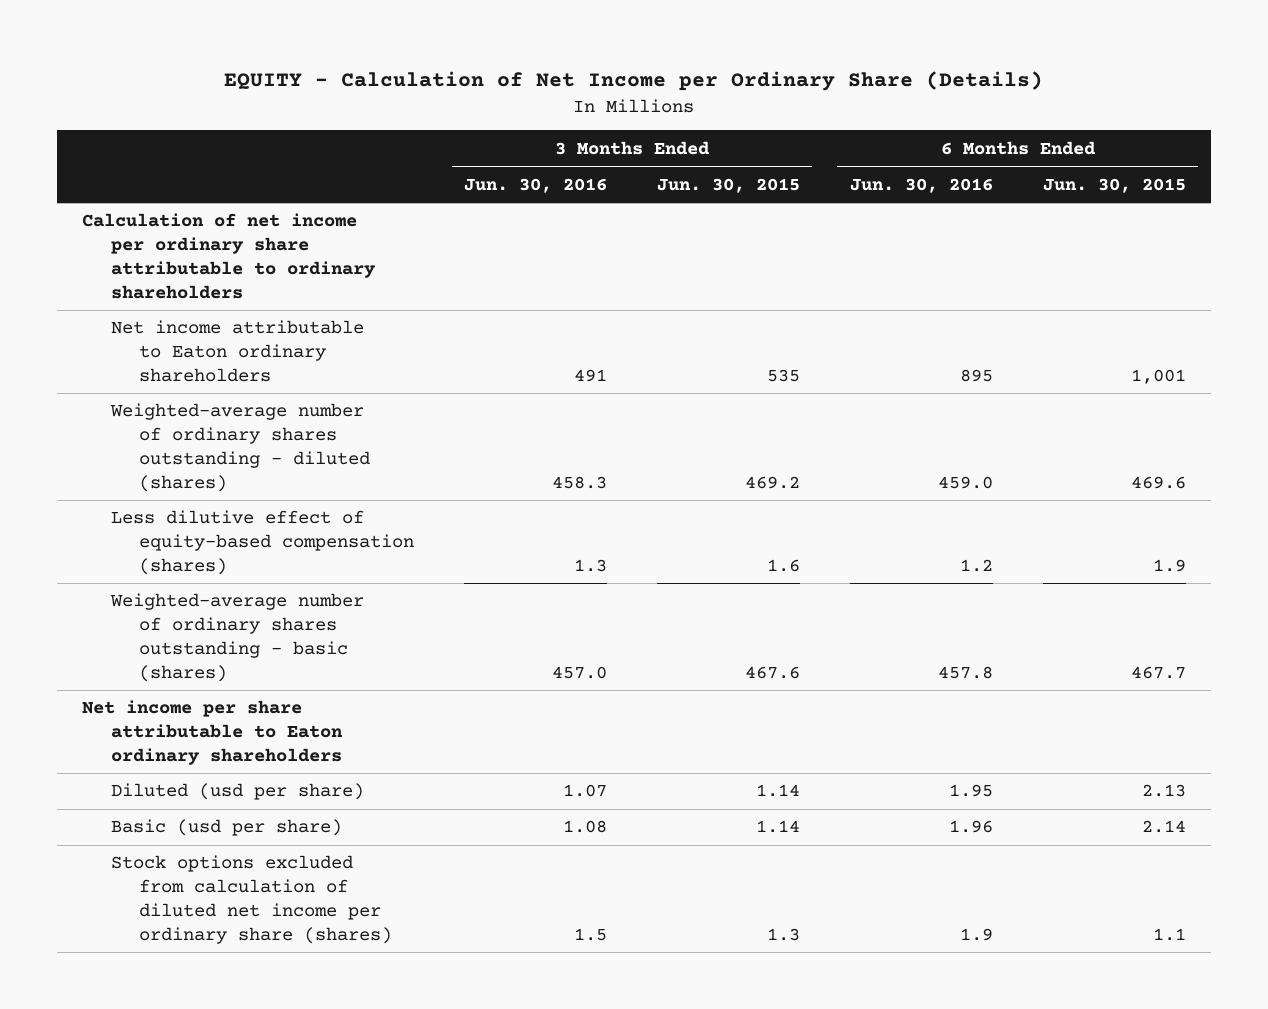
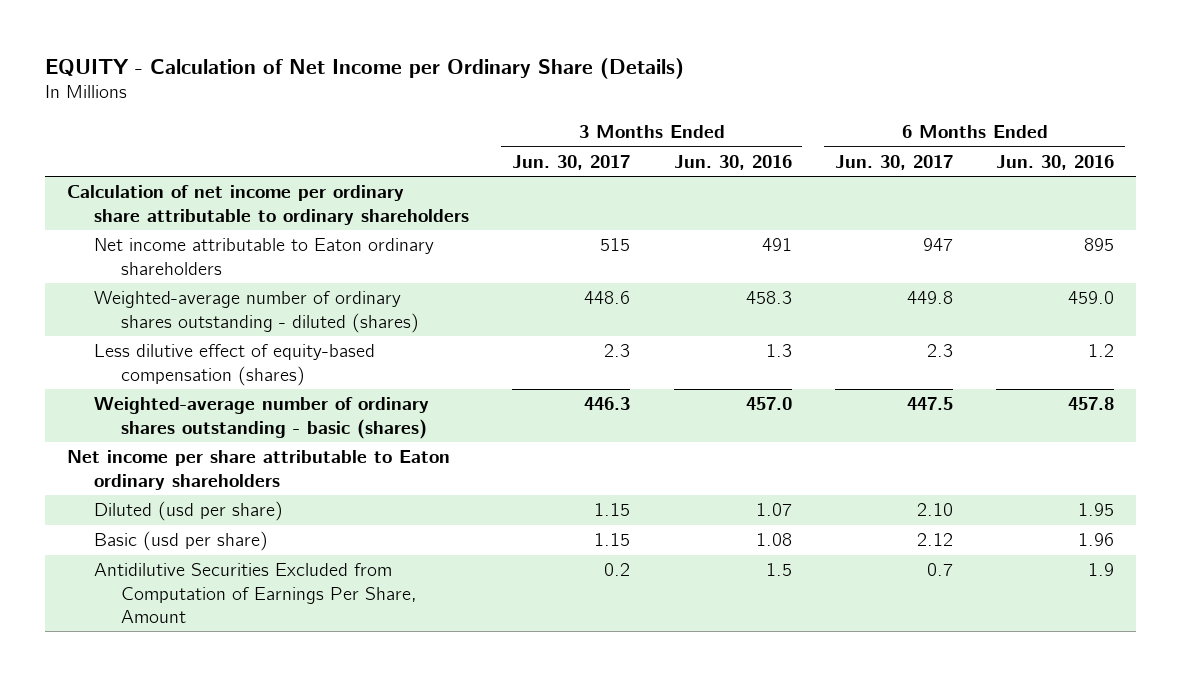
[656,177,800,193] Jun. 30, 2015 -> none
[1042,177,1186,193] Jun. 30, 2015 -> none
none -> [512,154,631,170] Jun. 30, 2017
none -> [835,154,954,170] Jun. 30, 2017
[110,855,393,944] Stock options excluded from calculation of diluted net income per ordinary share (shares) -> [93,563,417,623] Antidilutive Securities Excluded from Computation of Earnings Per Share, Amount

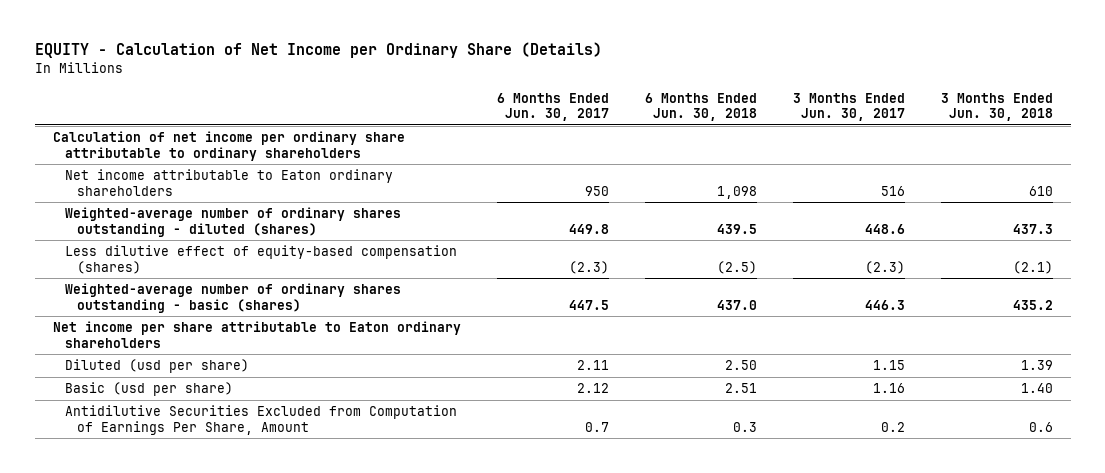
[673,154,792,170] Jun. 30, 2016 -> none
[996,154,1115,170] Jun. 30, 2016 -> none
none -> [644,92,757,122] 6 Months Ended Jun. 30, 2018
none -> [940,92,1053,122] 3 Months Ended Jun. 30, 2018
[600,238,631,252] 515 -> [880,185,905,196] 516
[923,238,954,252] 947 -> [584,185,609,196] 950
[604,344,631,358] 2.3 -> [864,260,905,274] (2.3)
[927,344,954,358] 2.3 -> [568,260,609,274] (2.3)
[917,503,954,517] 2.10 -> [576,360,609,371] 2.11
[594,533,631,547] 1.15 -> [872,383,905,394] 1.16

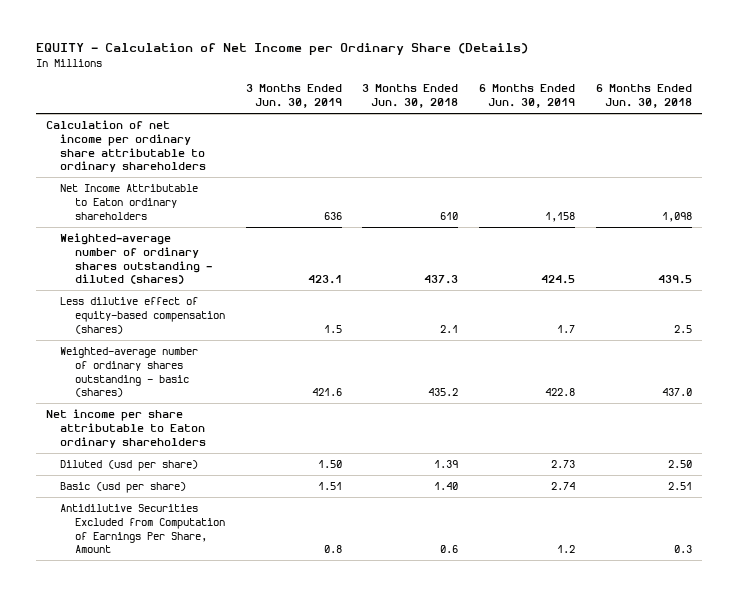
[496,92,609,122] 6 Months Ended Jun. 30, 2017 -> none
[792,92,905,122] 3 Months Ended Jun. 30, 2017 -> none
none -> [245,84,342,109] 3 Months Ended Jun. 30, 2019
none -> [479,84,576,109] 6 Months Ended Jun. 30, 2019
[64,169,393,196] Net income attributable to Eaton ordinary shareholders -> [60,184,199,220] Net Income Attributable to Eaton ordinary shareholders
[716,260,757,274] (2.5) -> [673,324,692,333] 2.5
[1012,260,1053,274] (2.1) -> [440,324,459,333] 2.1

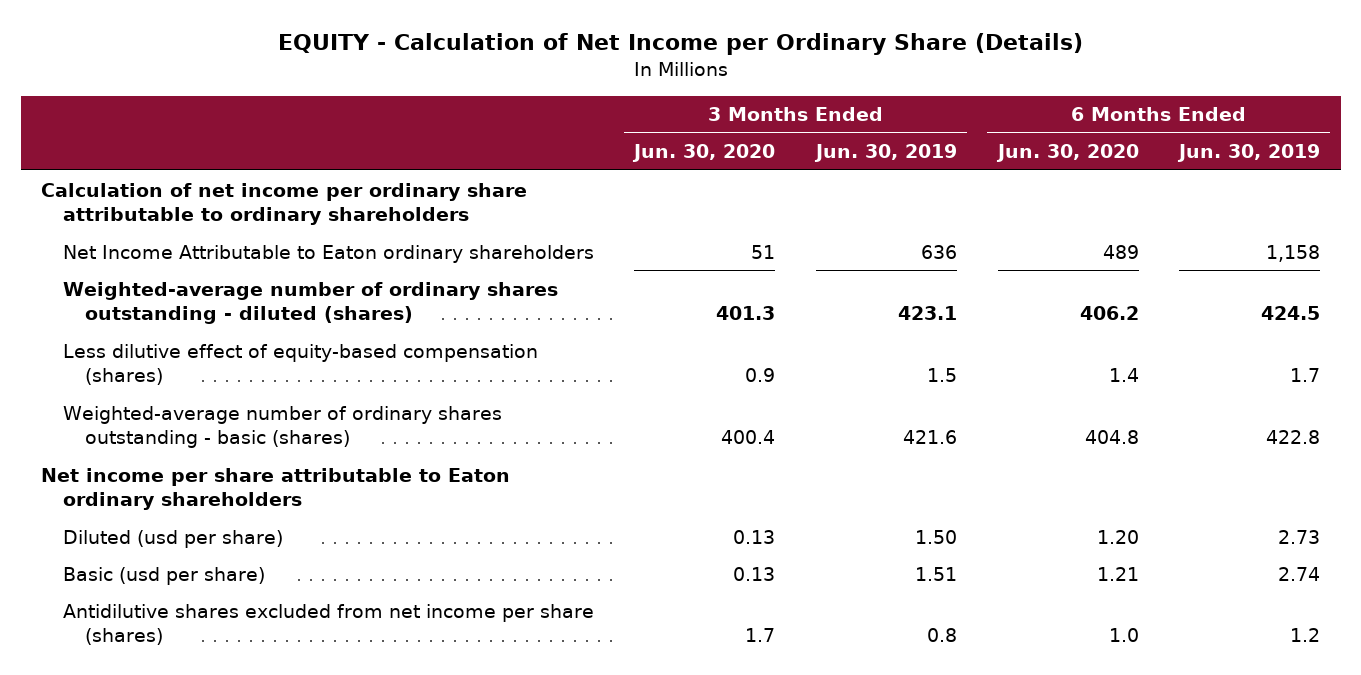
[362,84,459,109] 3 Months Ended Jun. 30, 2018 -> none
[595,84,692,109] 6 Months Ended Jun. 30, 2018 -> none
none -> [632,144,776,163] Jun. 30, 2020
none -> [995,144,1139,163] Jun. 30, 2020
[60,504,225,554] Antidilutive Securities Excluded from Computation of Earnings Per Share, Amount -> [62,603,594,646] Antidilutive shares excluded from net income per share (shares)

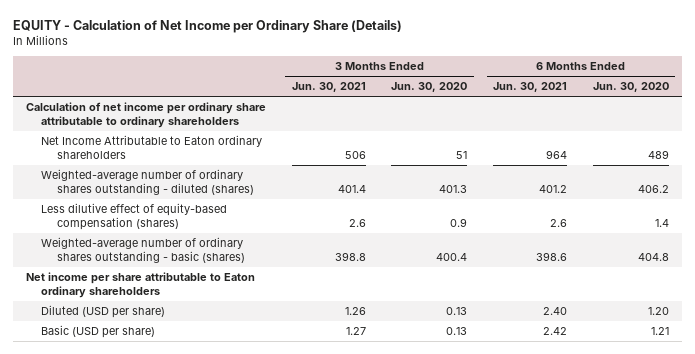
[813,144,957,163] Jun. 30, 2019 -> none
[1177,144,1321,163] Jun. 30, 2019 -> none
none -> [291,82,366,93] Jun. 30, 2021
none -> [493,82,568,93] Jun. 30, 2021
[62,603,594,646] Antidilutive shares excluded from net income per share (shares) -> none
[62,529,283,548] Diluted (usd per share) -> [41,304,166,318] Diluted (USD per share)
[62,566,265,585] Basic (usd per share) -> [41,324,156,338] Basic (USD per share)

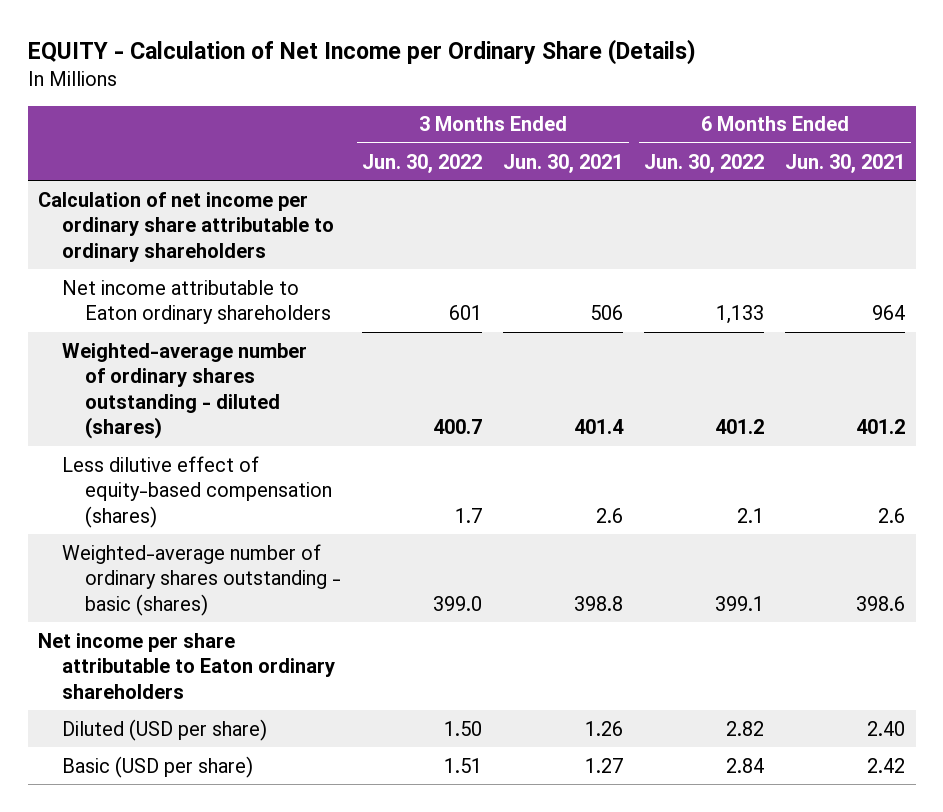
[391,82,468,93] Jun. 30, 2020 -> none
[592,82,669,93] Jun. 30, 2020 -> none
none -> [362,153,483,173] Jun. 30, 2022
none -> [644,153,765,173] Jun. 30, 2022
[41,134,263,159] Net Income Attributable to Eaton ordinary shareholders -> [61,279,332,325] Net income attributable to Eaton ordinary shareholders

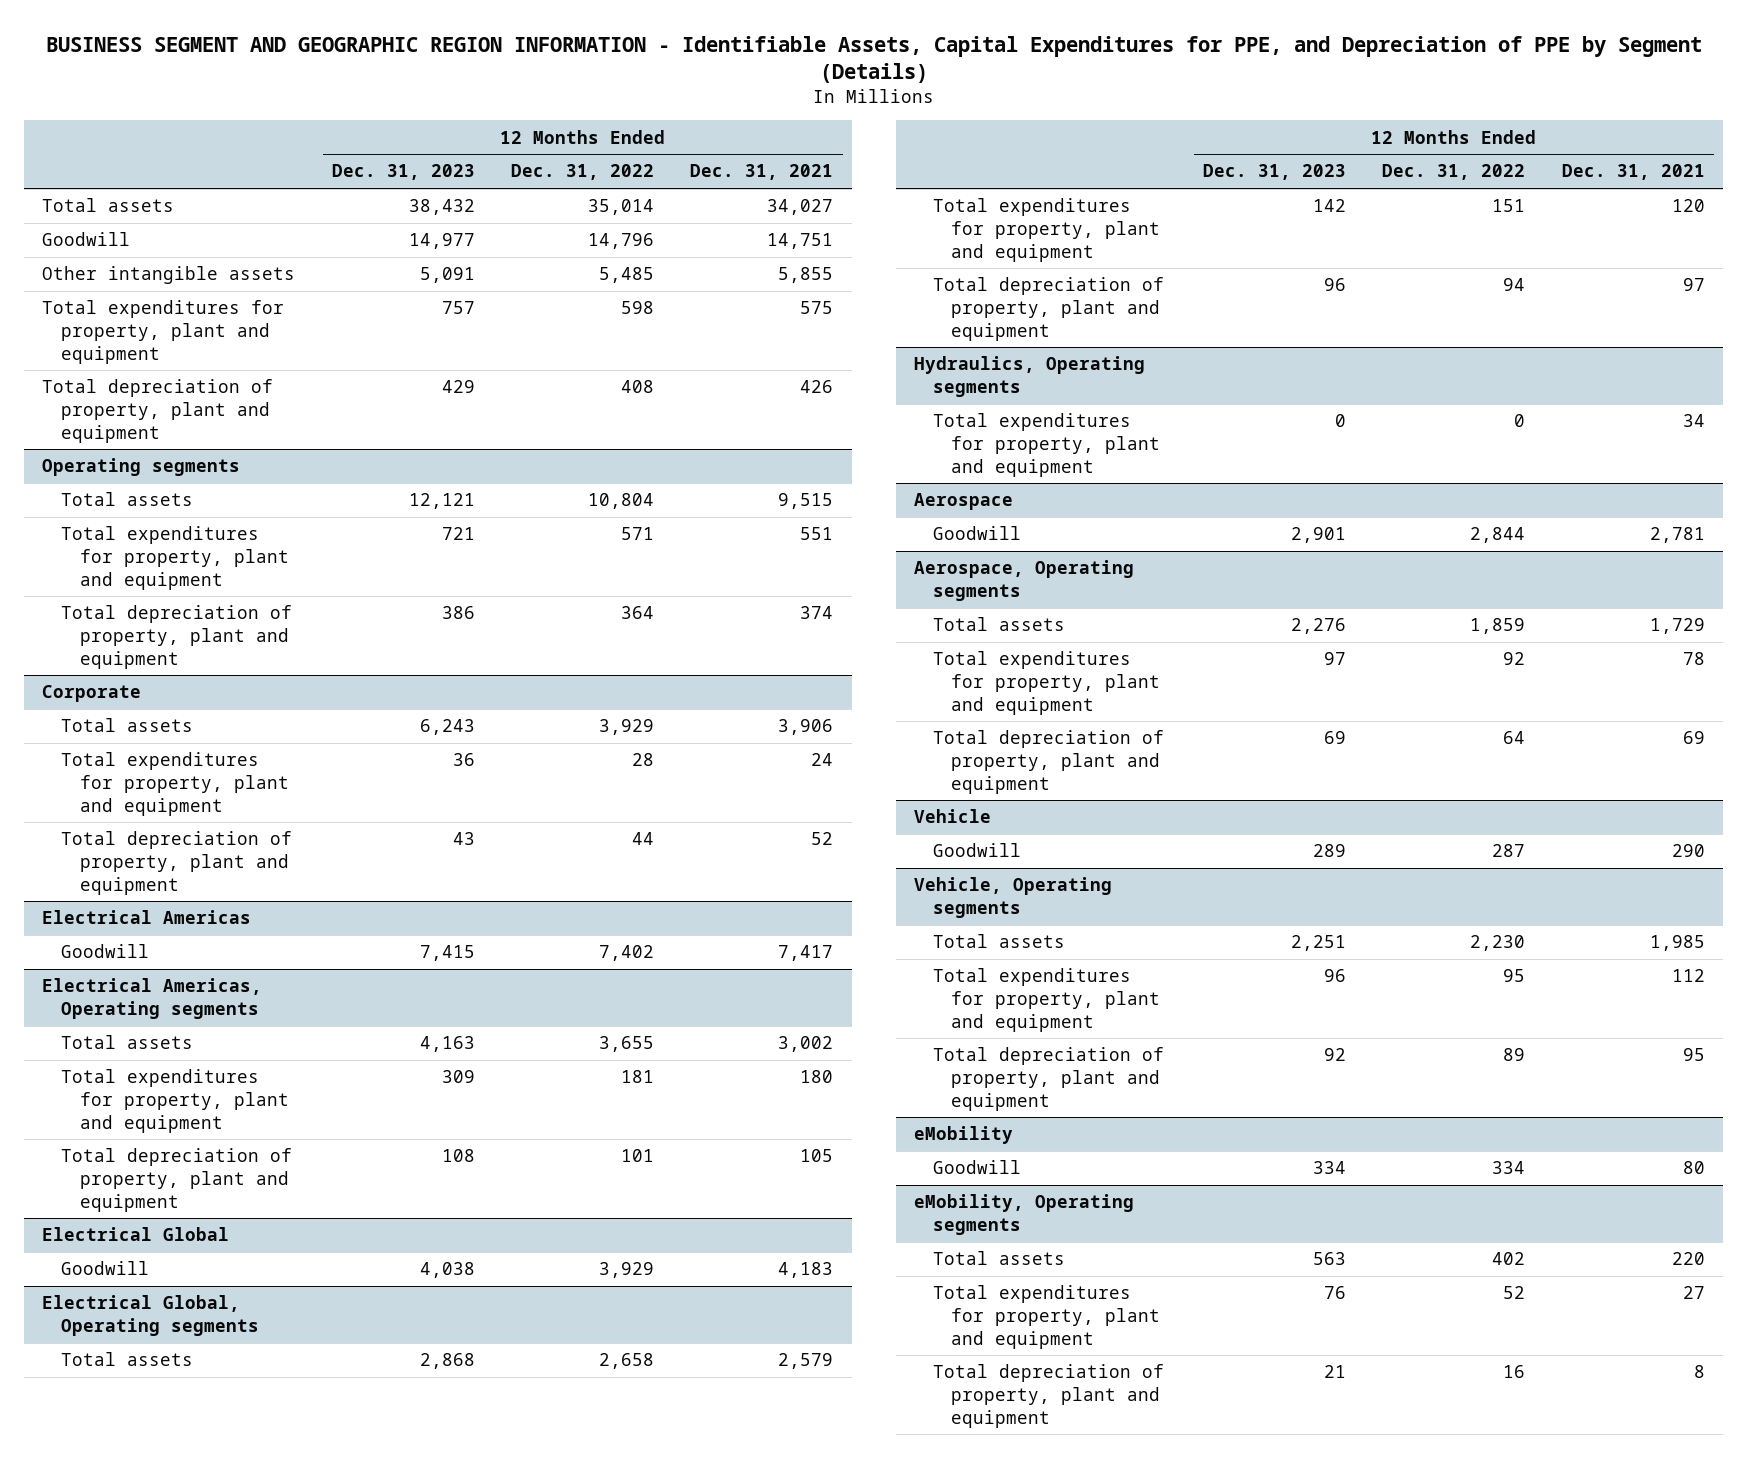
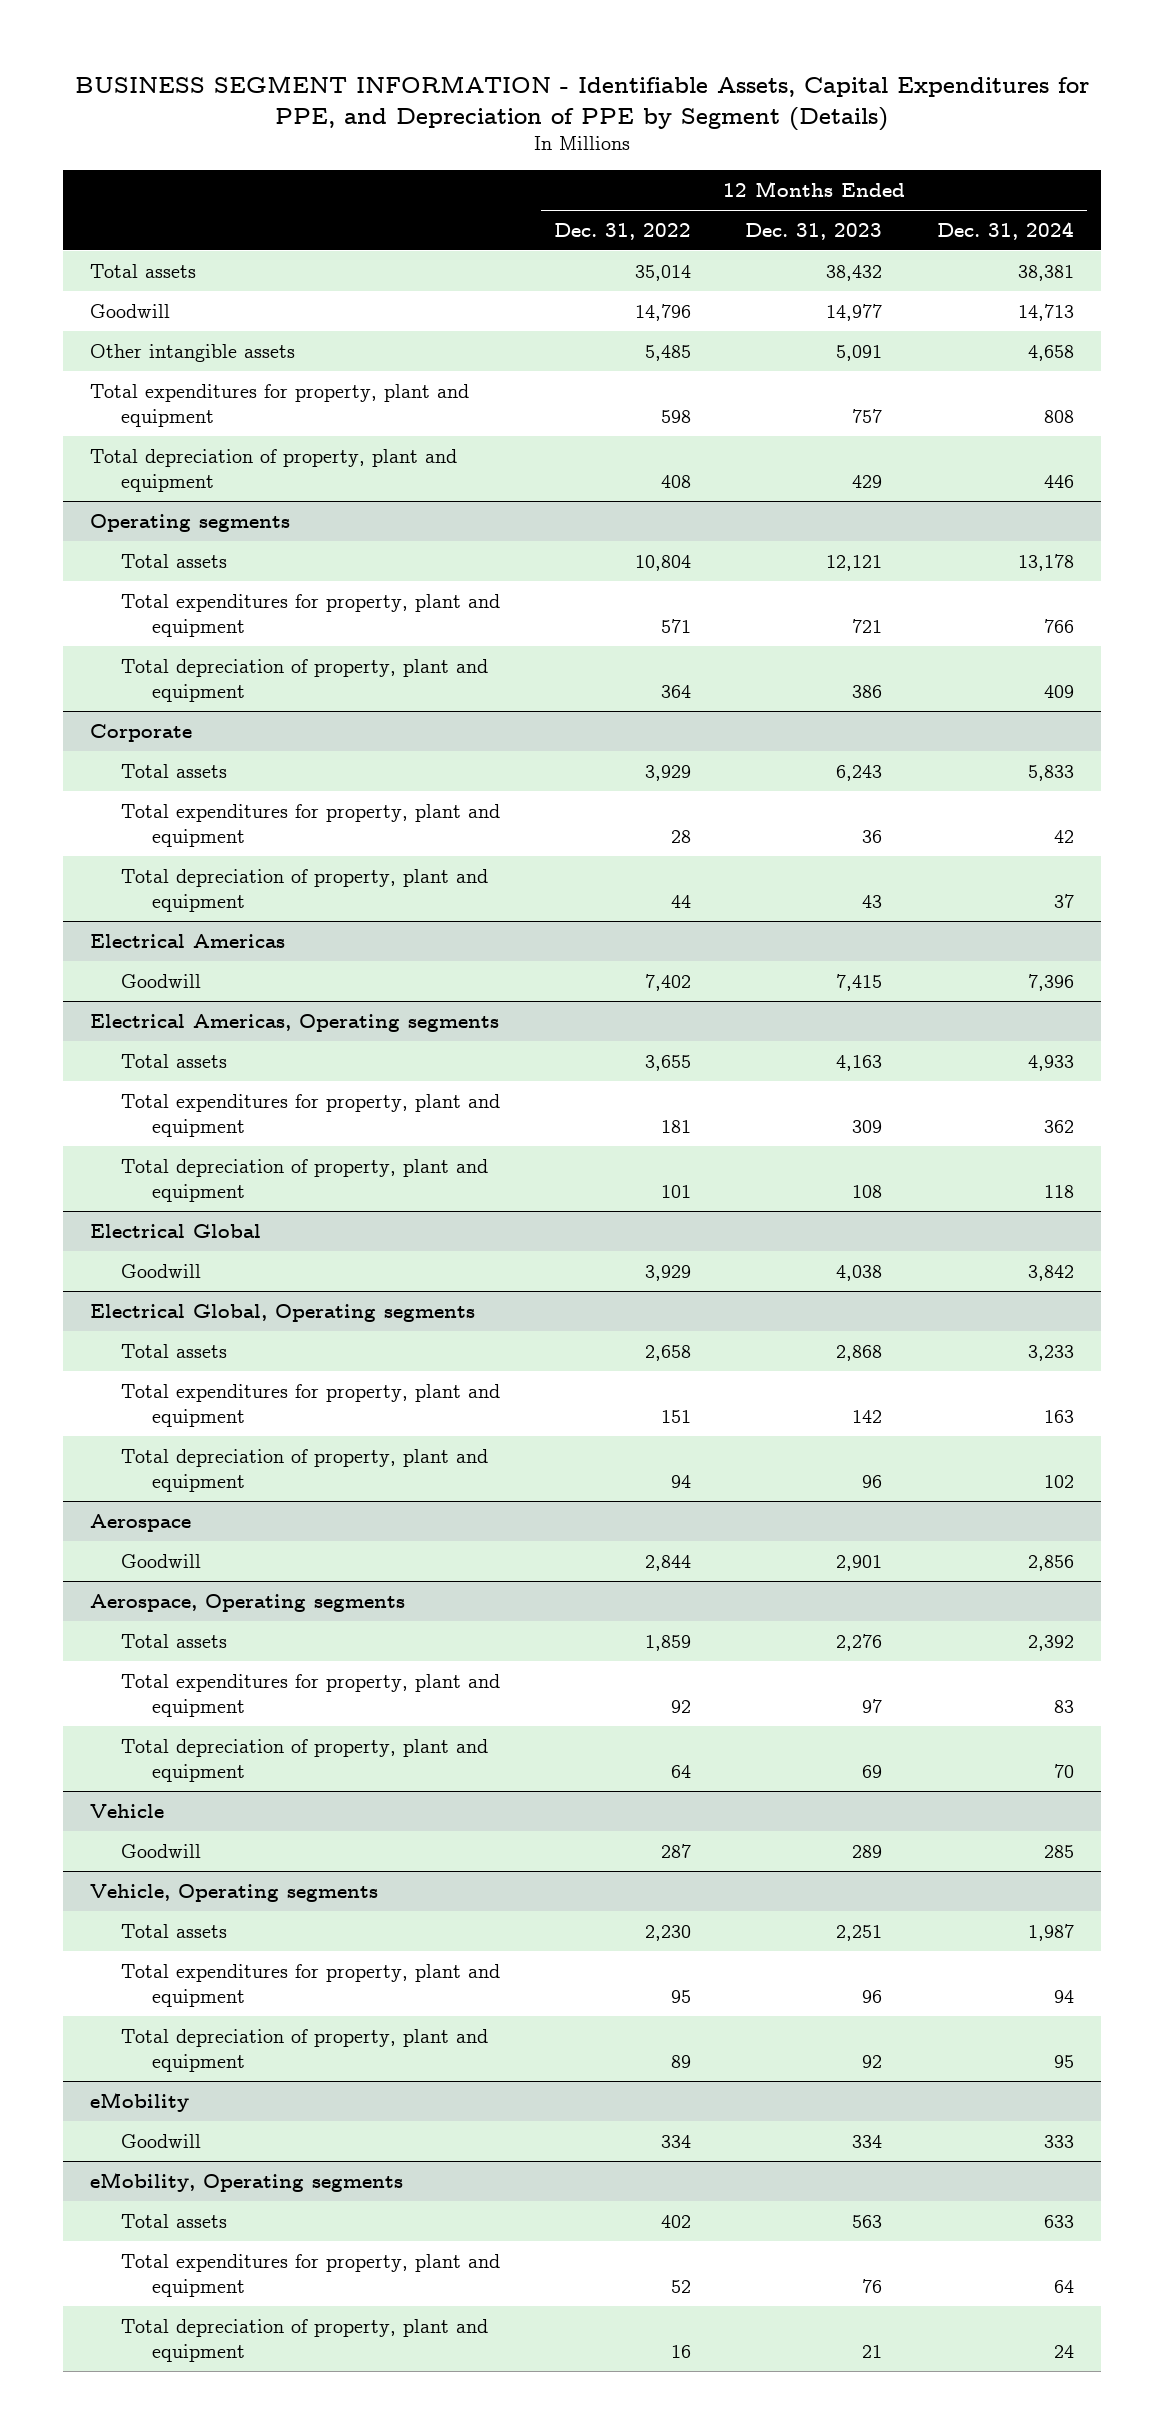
[45,35,1702,83] BUSINESS SEGMENT AND GEOGRAPHIC REGION INFORMATION - Identifiable Assets, Capital Expenditures for PPE, and Depreciation of PPE by Segment (Details) -> [74,76,1089,131] BUSINESS SEGMENT INFORMATION - Identifiable Assets, Capital Expenditures for PPE, and Depreciation of PPE by Segment (Details)
[690,164,834,181] Dec. 31, 2021 -> none
none -> [936,221,1074,240] Dec. 31, 2024
[913,356,1145,397] Hydraulics, Operating segments -> none
[932,413,1161,477] Total expenditures for property, plant and equipment -> none

